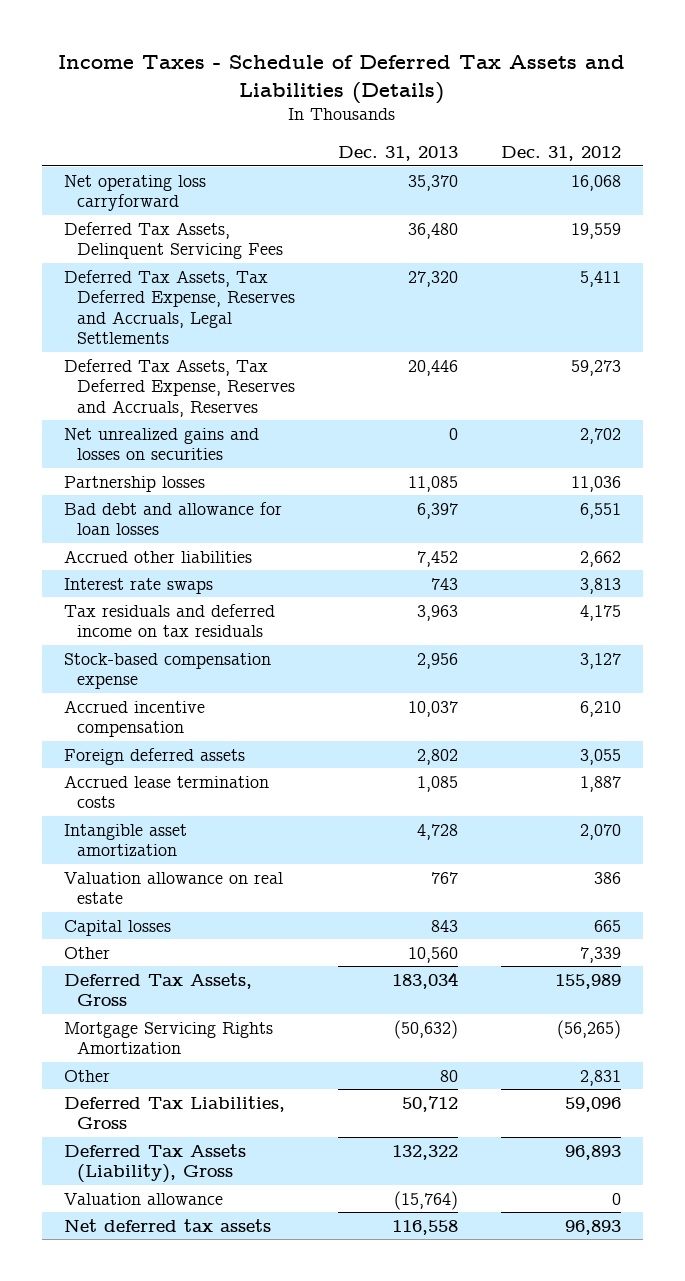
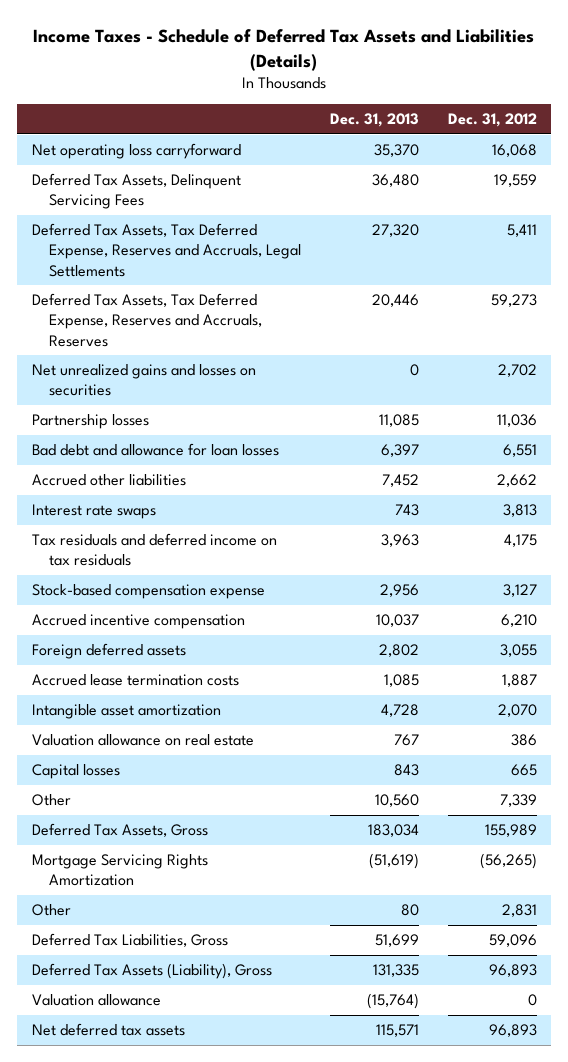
[394,1019,459,1039] (50,632) -> [368,853,419,870] (51,619)
[402,1095,459,1112] 50,712 -> [374,934,419,948] 51,699
[392,1144,459,1160] 132,322 -> [372,964,419,978] 131,335
[392,1219,459,1235] 116,558 -> [375,1024,419,1038] 115,571

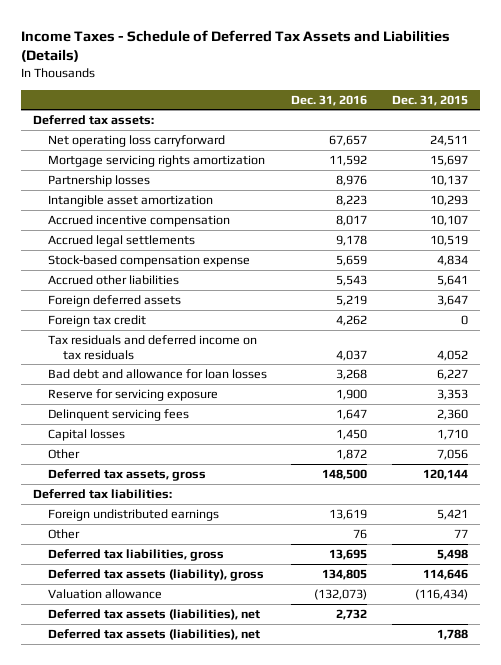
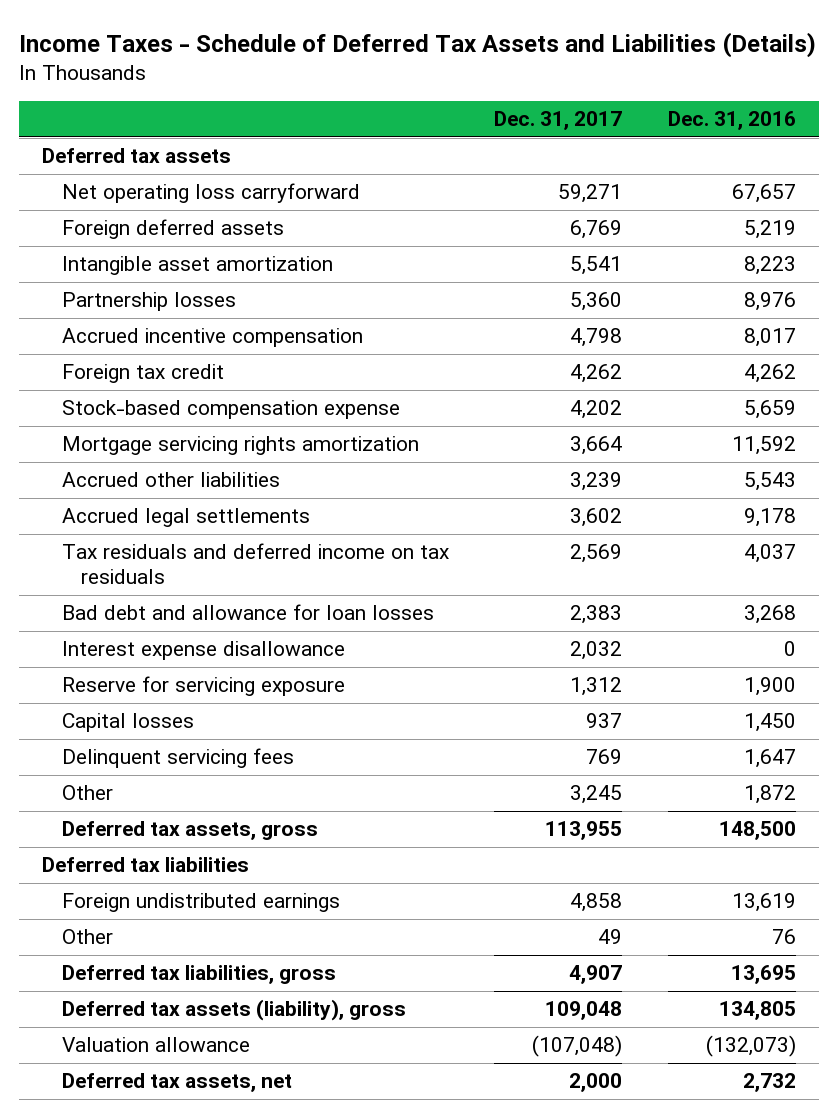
[391,94,468,106] Dec. 31, 2015 -> none
none -> [494,111,623,131] Dec. 31, 2017
[33,114,155,125] Deferred tax assets: -> [42,148,232,164] Deferred tax assets
[48,294,182,307] Foreign deferred assets -> [61,219,284,240] Foreign deferred assets
[48,174,151,187] Partnership losses -> [61,292,236,312] Partnership losses
[48,314,147,327] Foreign tax credit -> [61,364,224,384] Foreign tax credit
[48,154,266,167] Mortgage servicing rights amortization -> [61,436,419,456] Mortgage servicing rights amortization
[48,234,196,247] Accrued legal settlements -> [61,508,310,528] Accrued legal settlements
none -> [61,641,345,661] Interest expense disallowance
[48,408,190,421] Delinquent servicing fees -> [61,748,294,769] Delinquent servicing fees
[33,488,173,499] Deferred tax liabilities: -> [42,857,250,873] Deferred tax liabilities
[48,628,261,640] Deferred tax assets (liabilities), net -> none
[48,608,261,620] Deferred tax assets (liabilities), net -> [61,1073,292,1093] Deferred tax assets, net

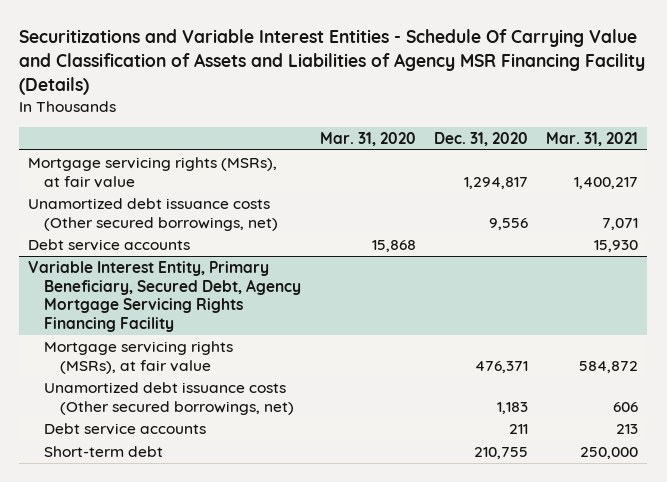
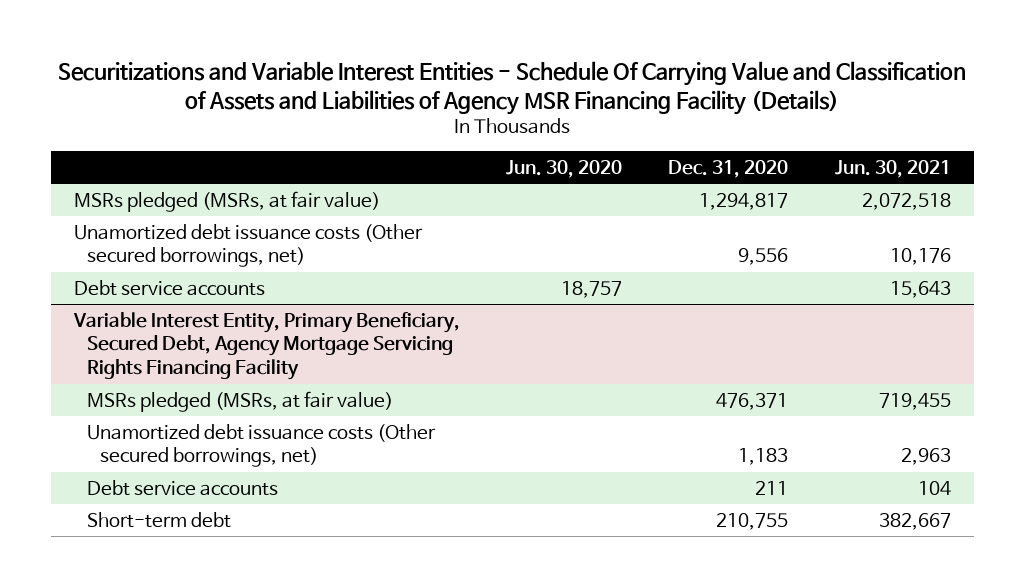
[319,131,416,146] Mar. 31, 2020 -> none
[546,131,639,146] Mar. 31, 2021 -> none
none -> [506,159,623,178] Jun. 30, 2020
none -> [834,159,951,178] Jun. 30, 2021
[28,156,278,188] Mortgage servicing rights (MSRs), at fair value -> [73,190,380,212] MSRs pledged (MSRs, at fair value)
[44,340,234,374] Mortgage servicing rights (MSRs), at fair value -> [87,390,394,412] MSRs pledged (MSRs, at fair value)

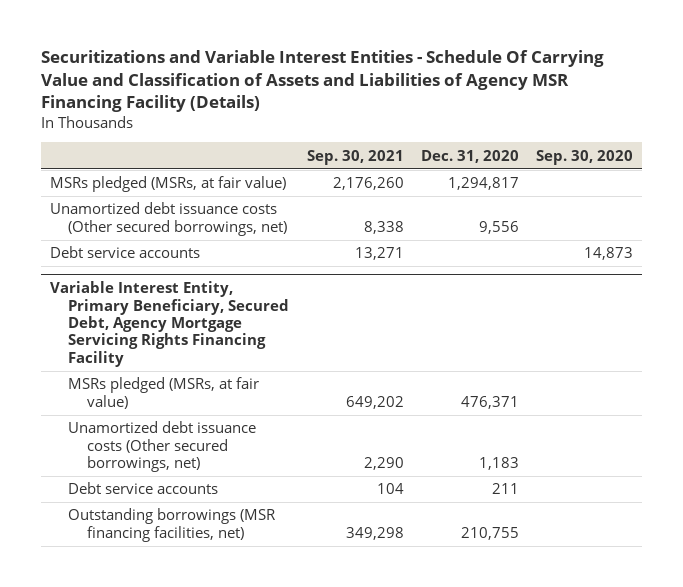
[506,159,623,178] Jun. 30, 2020 -> none
[834,159,951,178] Jun. 30, 2021 -> none
none -> [306,149,404,165] Sep. 30, 2021
none -> [536,149,634,165] Sep. 30, 2020
[87,511,232,528] Short-term debt -> [68,508,277,542] Outstanding borrowings (MSR financing facilities, net)

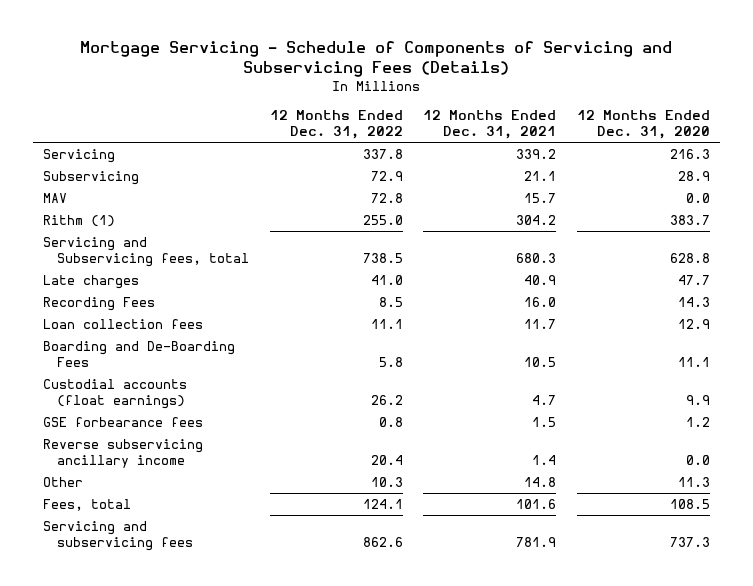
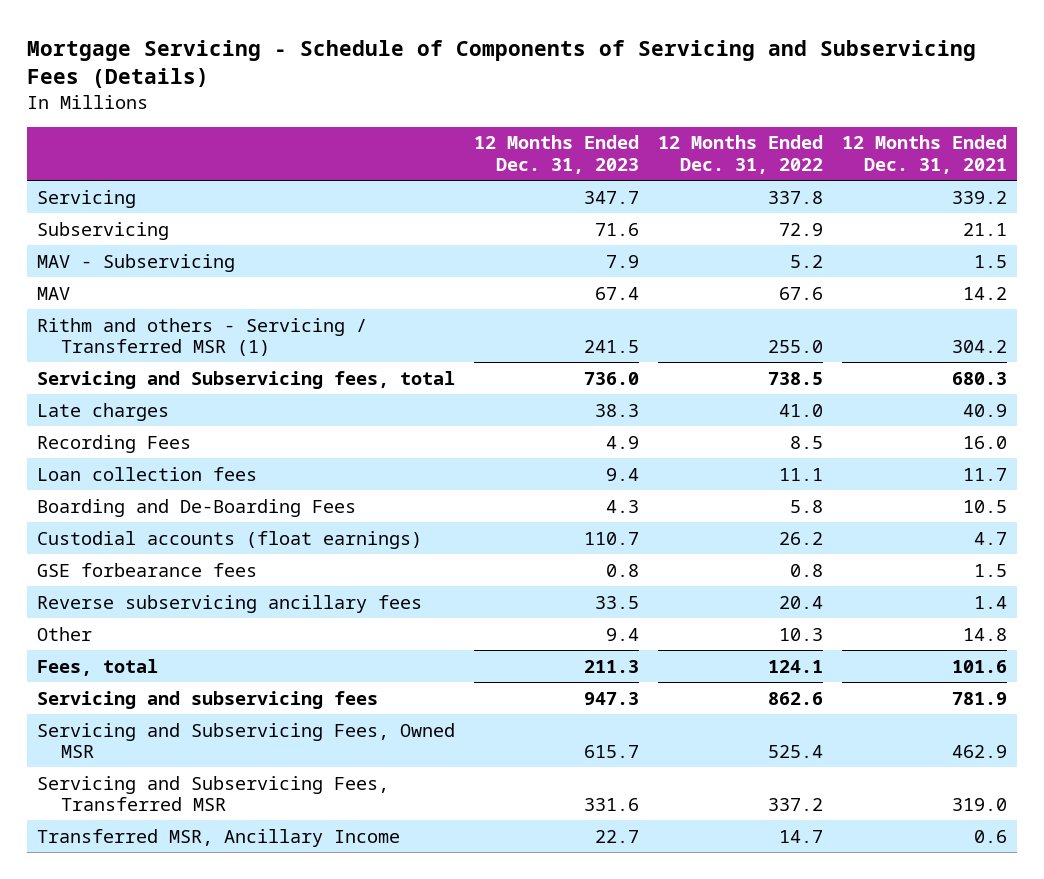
[577,110,711,140] 12 Months Ended Dec. 31, 2020 -> none
none -> [474,135,640,174] 12 Months Ended Dec. 31, 2023
none -> [36,253,235,272] MAV - Subservicing
[370,193,403,204] 72.8 -> [779,286,824,300] 67.6
[524,193,557,204] 15.7 -> [963,286,1008,300] 14.2
[42,215,115,228] Rithm (1) -> [36,317,367,356] Rithm and others - Servicing / Transferred MSR (1)
[42,439,203,468] Reverse subservicing ancillary income -> [36,594,422,613] Reverse subservicing ancillary fees
none -> [36,722,455,758] Servicing and Subservicing Fees, Owned MSR
none -> [36,775,389,811] Servicing and Subservicing Fees, Transferred MSR
none -> [36,828,400,847] Transferred MSR, Ancillary Income

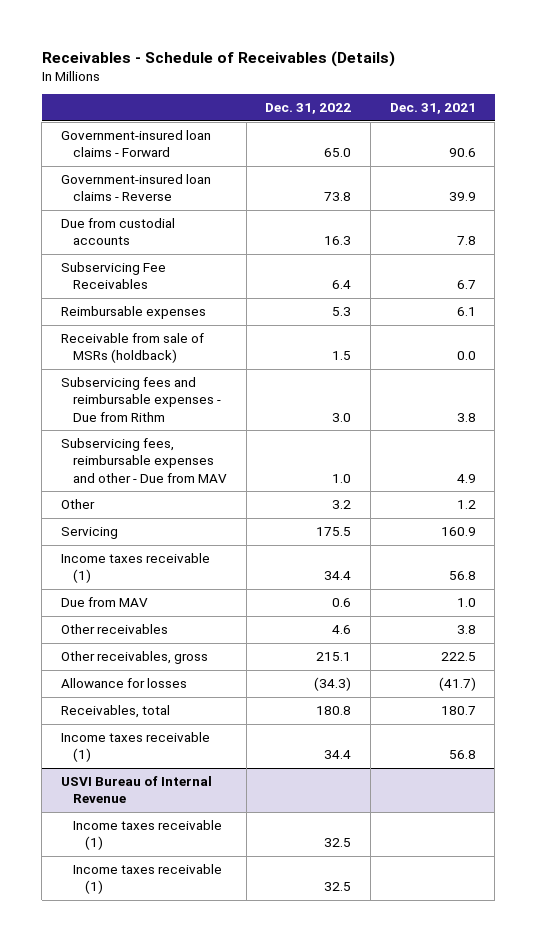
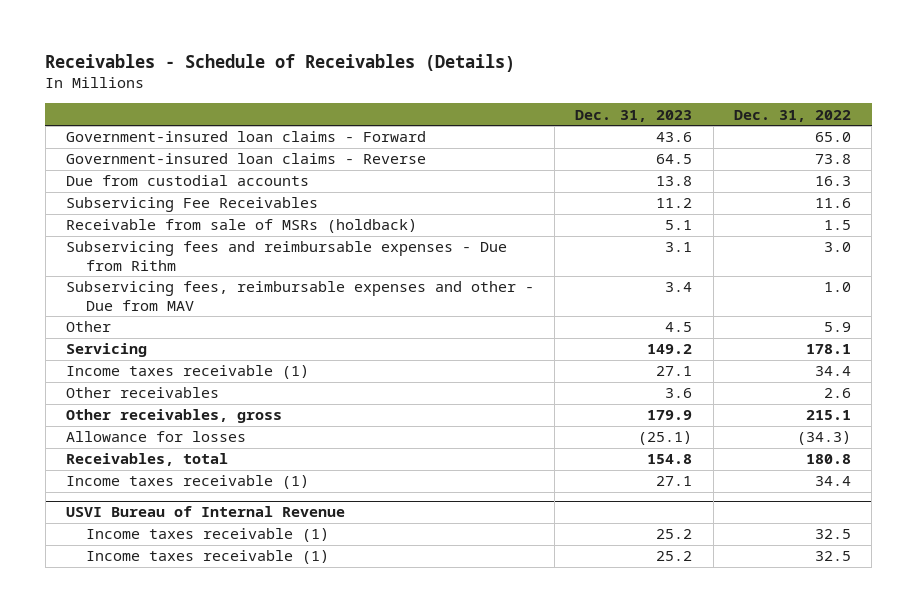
[389,103,476,115] Dec. 31, 2021 -> none
none -> [575,109,693,122] Dec. 31, 2023
[60,306,206,320] Reimbursable expenses -> none
[332,280,352,290] 6.4 -> [814,198,851,209] 11.6
[332,500,352,510] 3.2 -> [823,322,851,333] 5.9
[316,527,352,537] 175.5 -> [805,344,851,355] 178.1
[60,597,148,608] Due from MAV -> none
[332,625,352,635] 4.6 -> [823,388,851,399] 2.6

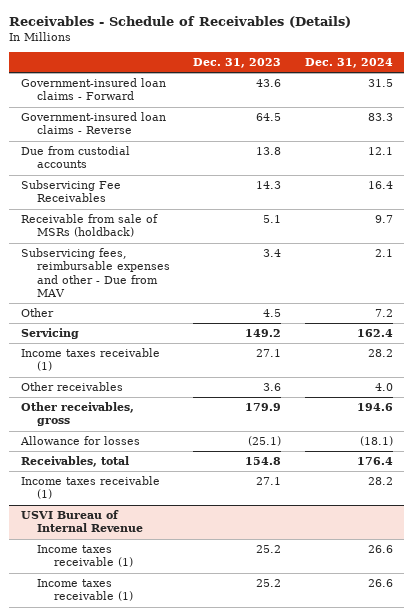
[733,109,851,122] Dec. 31, 2022 -> none
none -> [304,58,393,69] Dec. 31, 2024
[656,198,693,209] 11.2 -> [256,181,282,190] 14.3
[66,241,508,271] Subservicing fees and reimbursable expenses - Due from Rithm -> none

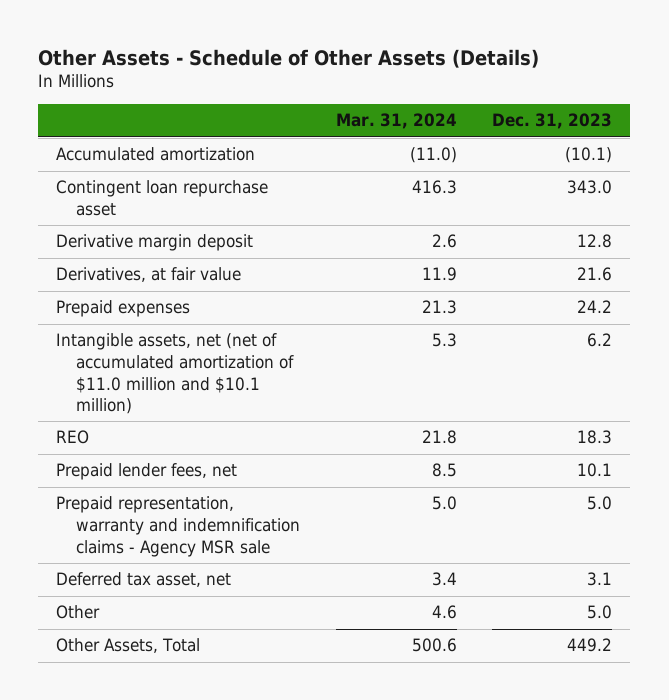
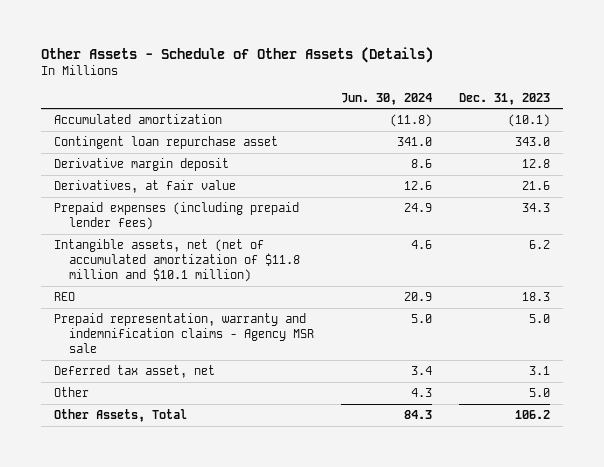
[335,113,457,130] Mar. 31, 2024 -> none
none -> [340,92,432,105] Jun. 30, 2024
[56,300,191,318] Prepaid expenses -> [54,202,300,230] Prepaid expenses (including prepaid lender fees)
[577,300,613,314] 24.2 -> [521,203,550,213] 34.3
[56,333,294,415] Intangible assets, net (net of accumulated amortization of $11.0 million and $10.1 million) -> [54,239,300,282] Intangible assets, net (net of accumulated amortization of $11.8 million and $10.1 million)
[56,463,238,481] Prepaid lender fees, net -> none
[567,638,613,653] 449.2 -> [514,410,550,420] 106.2

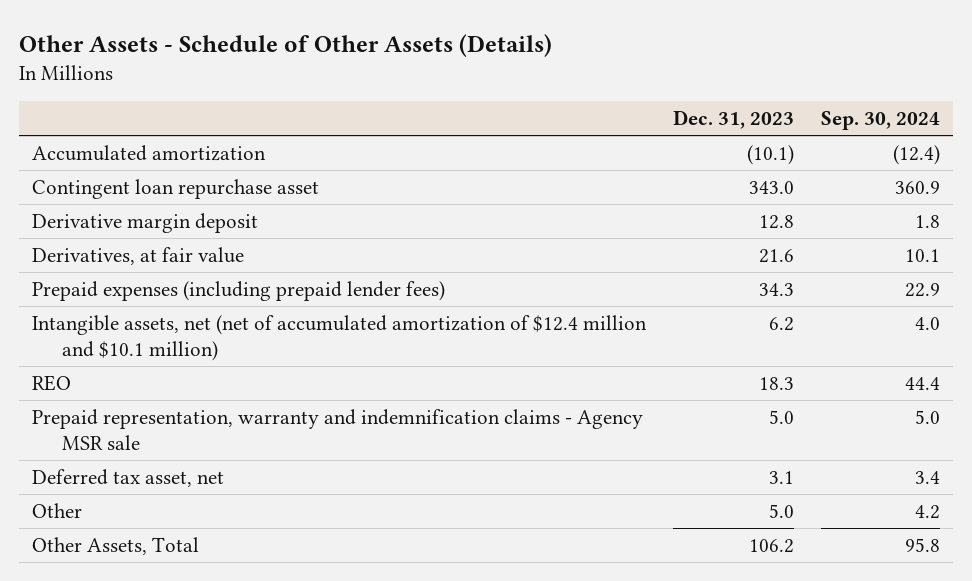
[340,92,432,105] Jun. 30, 2024 -> none
none -> [820,111,940,131] Sep. 30, 2024
[54,239,300,282] Intangible assets, net (net of accumulated amortization of $11.8 million and $10.1 million) -> [32,314,648,362] Intangible assets, net (net of accumulated amortization of $12.4 million and $10.1 million)

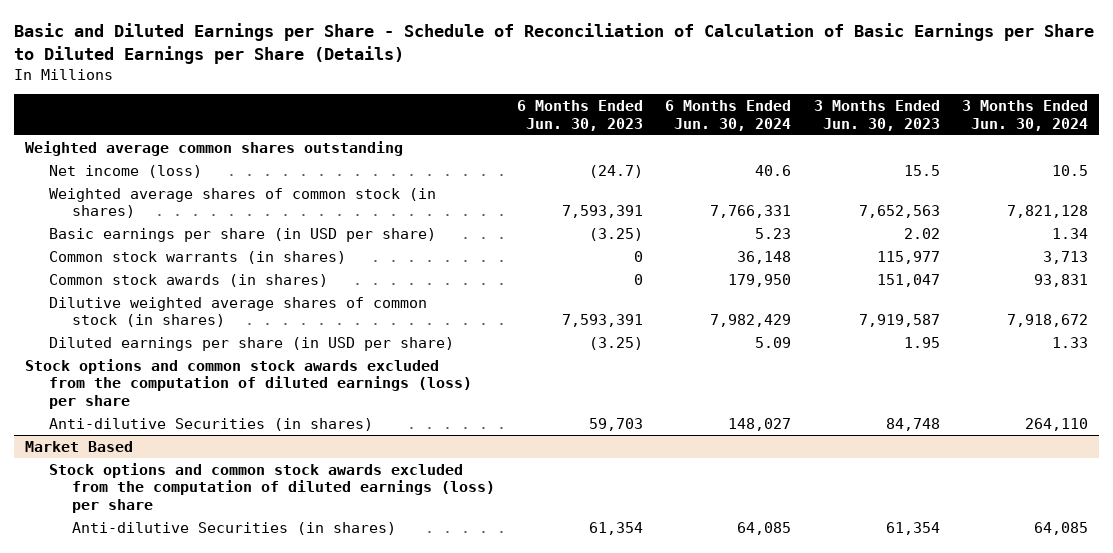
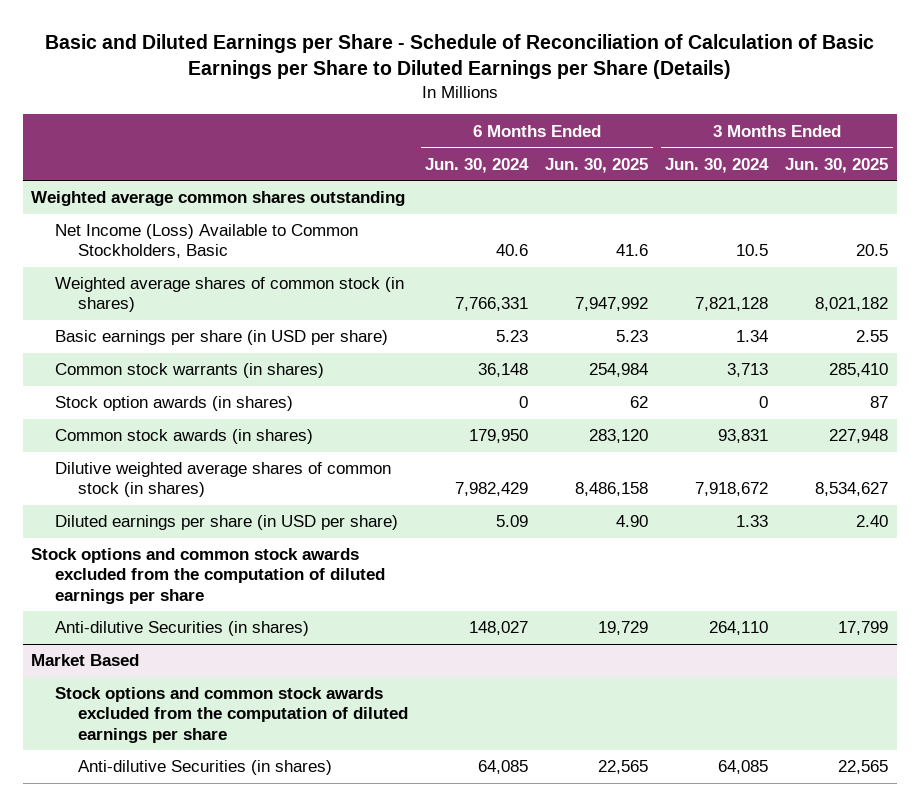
[517,99,644,131] 6 Months Ended Jun. 30, 2023 -> none
[813,99,940,131] 3 Months Ended Jun. 30, 2023 -> none
none -> [545,157,649,173] Jun. 30, 2025
none -> [785,157,889,173] Jun. 30, 2025
[48,164,202,178] Net income (loss) -> [54,224,358,259] Net Income (Loss) Available to Common Stockholders, Basic
none -> [54,396,293,412] Stock option awards (in shares)
[25,358,472,409] Stock options and common stock awards excluded from the computation of diluted earnings (loss) per share -> [31,548,385,604] Stock options and common stock awards excluded from the computation of diluted earnings per share
[48,462,495,513] Stock options and common stock awards excluded from the computation of diluted earnings (loss) per share -> [54,687,409,743] Stock options and common stock awards excluded from the computation of diluted earnings per share

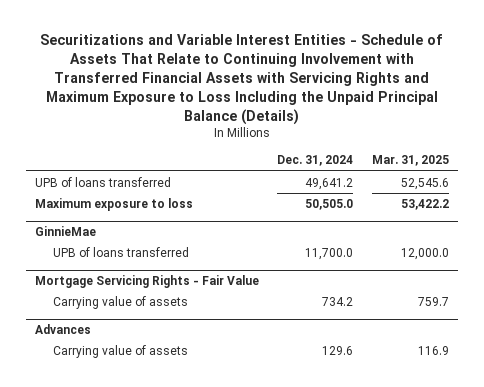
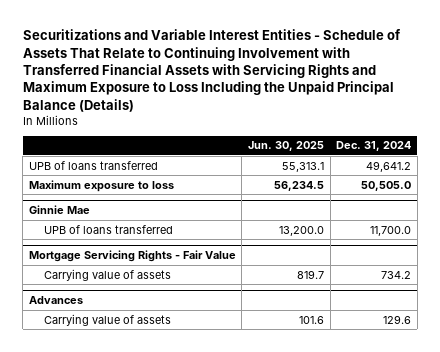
[371,155,449,167] Mar. 31, 2025 -> none
none -> [247,141,324,152] Jun. 30, 2025
[35,226,97,237] GinnieMae -> [28,205,90,215] Ginnie Mae

